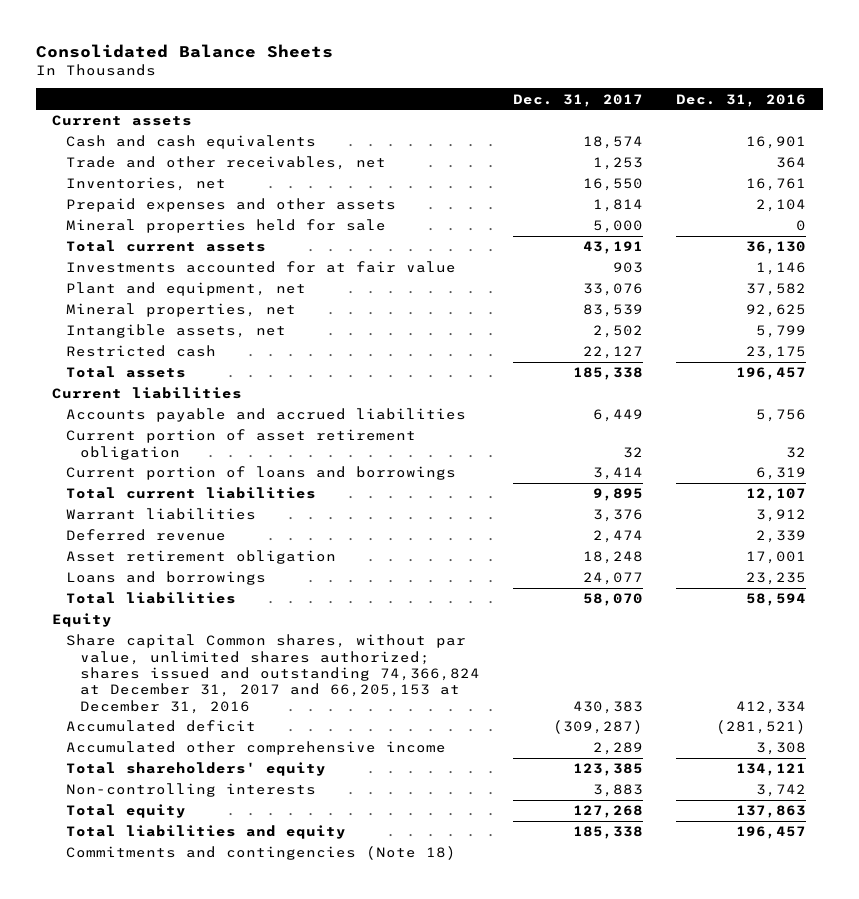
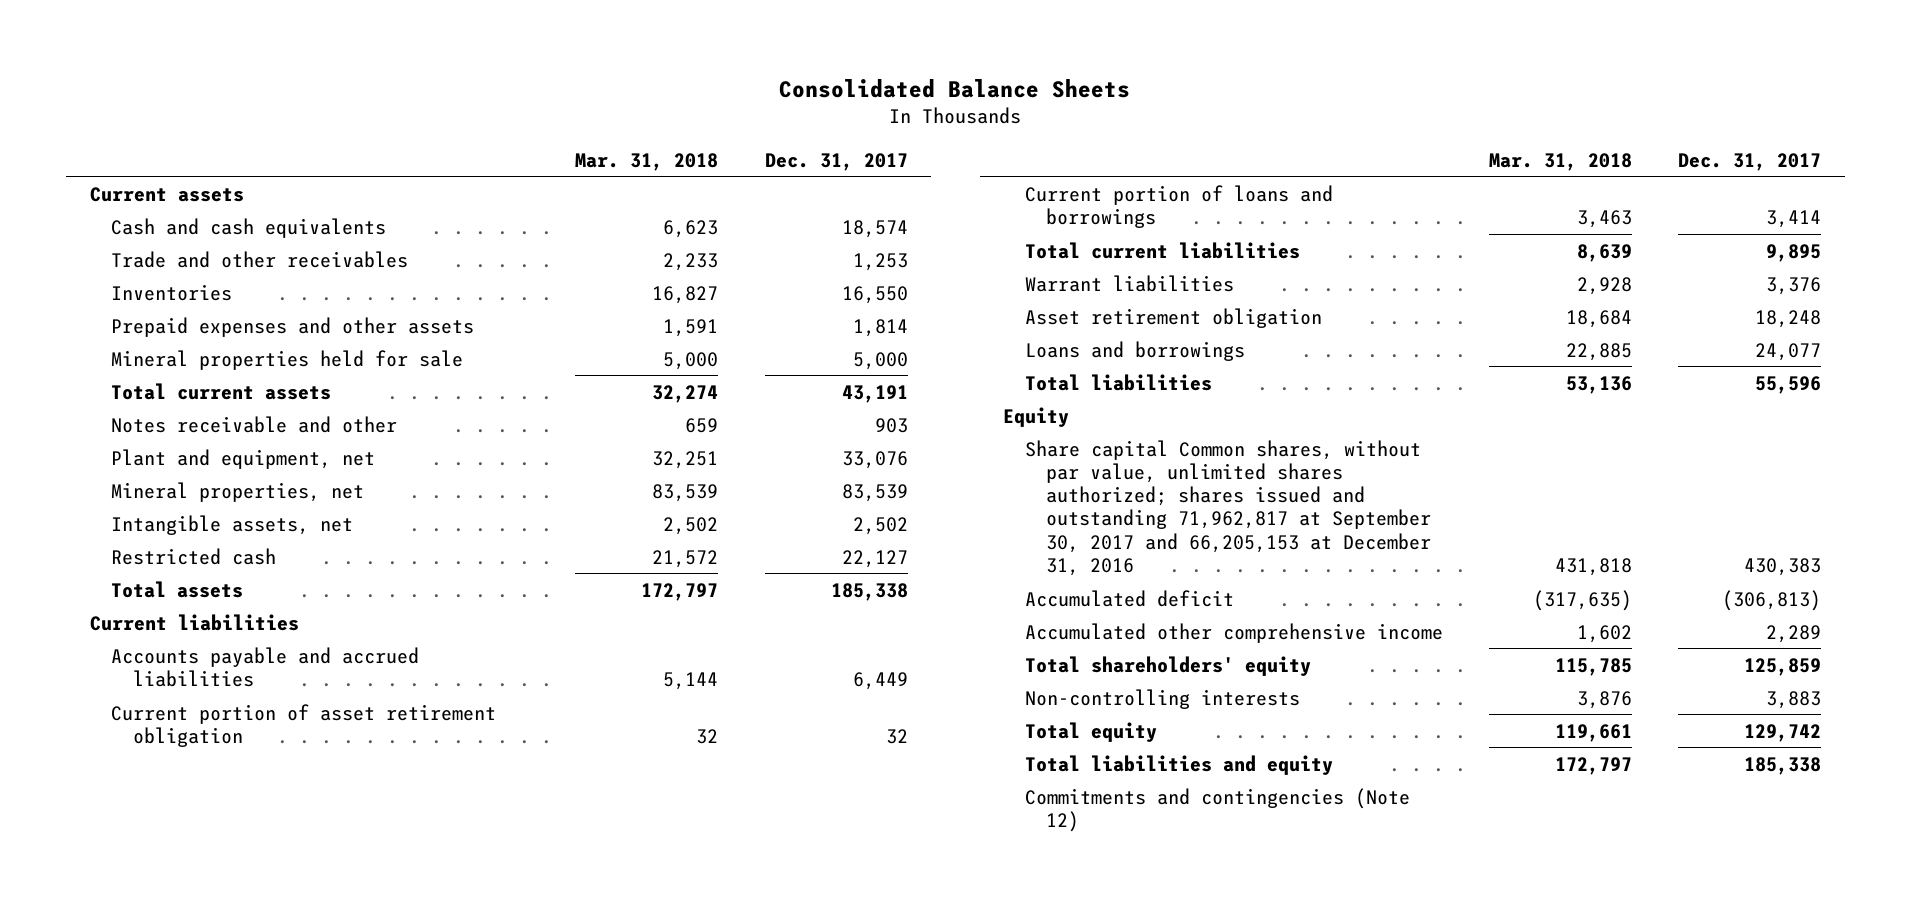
[676,93,807,107] Dec. 31, 2016 -> none
none -> [575,152,719,171] Mar. 31, 2018
[66,156,387,171] Trade and other receivables, net -> [111,250,409,268] Trade and other receivables
[66,177,227,192] Inventories, net -> [111,283,233,301] Inventories
[66,261,457,274] Investments accounted for at fair value -> [111,415,398,433] Notes receivable and other
[66,529,227,542] Deferred revenue -> none
[583,593,644,607] 58,070 -> [1755,375,1822,394] 55,596
[66,634,480,714] Share capital Common shares, without par value, unlimited shares authorized; shares issued and outstanding 74,366,824 at December 31, 2017 and 66,205,153 at December 31, 2016 -> [1024,439,1432,577] Share capital Common shares, without par value, unlimited shares authorized; shares issued and outstanding 71,962,817 at September 30, 2017 and 66,205,153 at December 31, 2016
[553,720,644,735] (309,287) -> [1722,589,1822,611] (306,813)
[573,763,644,777] 123,385 -> [1744,657,1822,676] 125,859
[573,805,644,819] 127,268 -> [1744,723,1822,742] 129,742
[66,846,457,861] Commitments and contingencies (Note 18) -> [1024,787,1410,832] Commitments and contingencies (Note 12)

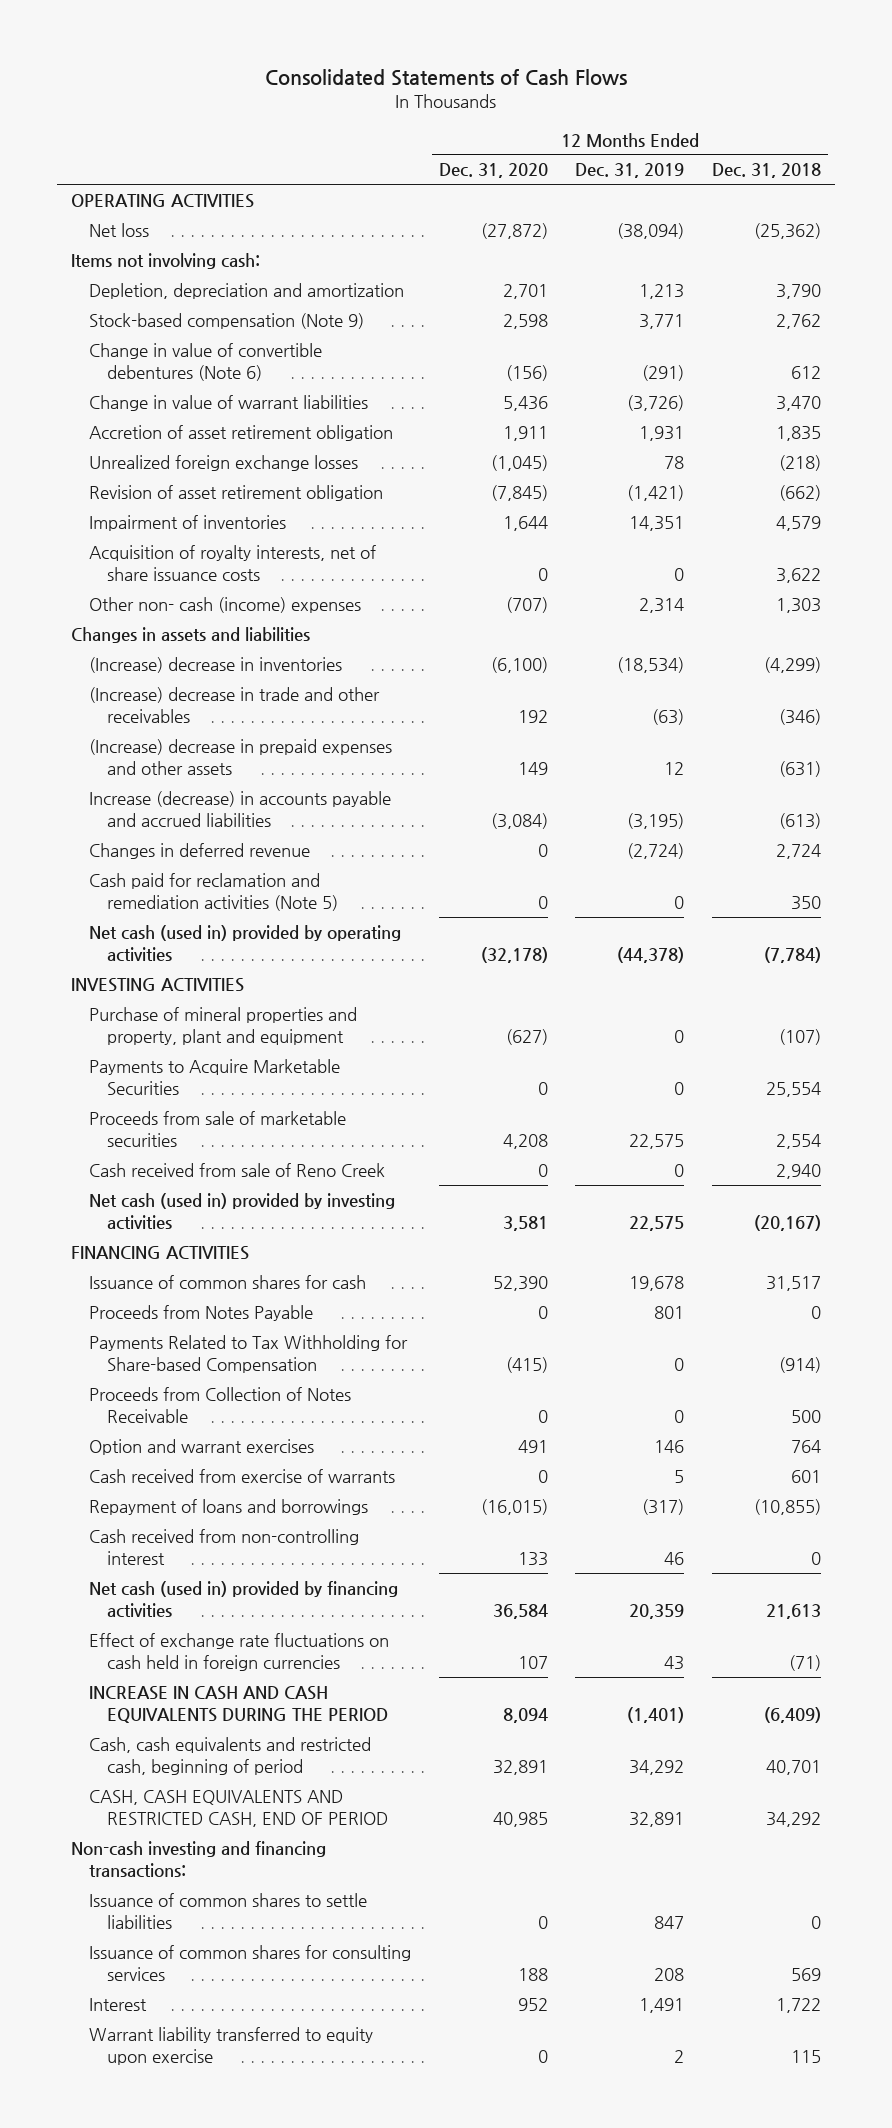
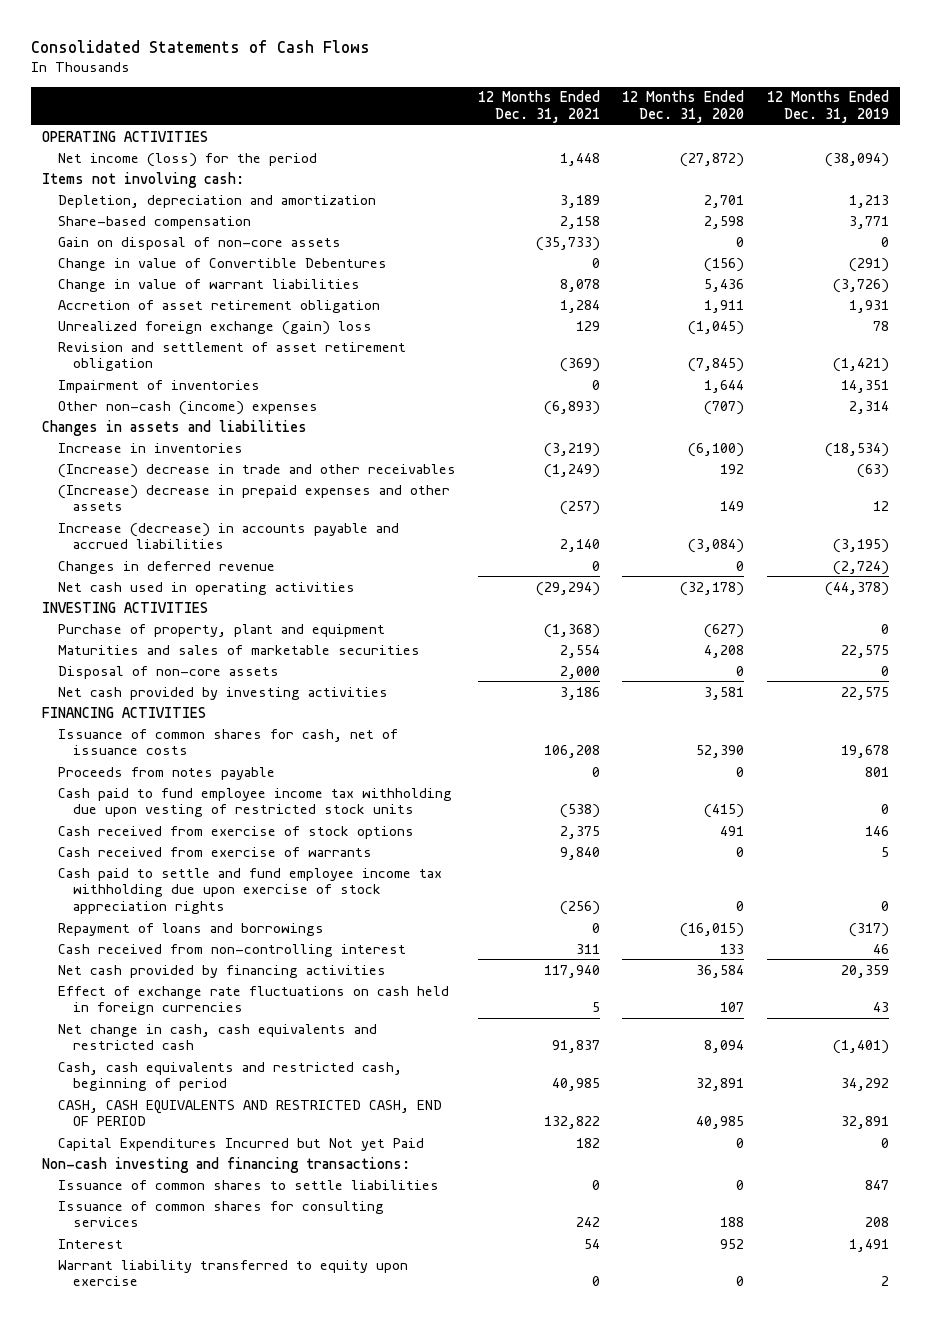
[711,163,821,179] Dec. 31, 2018 -> none
none -> [477,90,600,124] 12 Months Ended Dec. 31, 2021
[88,222,149,237] Net loss -> [57,152,317,167] Net income (loss) for the period
[88,312,364,329] Stock-based compensation (Note 9) -> [57,215,251,229] Share-based compensation
none -> [57,236,341,250] Gain on disposal of non-core assets
[88,342,322,381] Change in value of convertible debentures (Note 6) -> [57,257,387,271] Change in value of Convertible Debentures
[88,454,358,471] Unrealized foreign exchange losses -> [57,320,372,335] Unrealized foreign exchange (gain) loss
[88,484,383,501] Revision of asset retirement obligation -> [57,341,406,372] Revision and settlement of asset retirement obligation
[88,544,376,581] Acquisition of royalty interests, net of share issuance costs -> none
[88,596,361,613] Other non- cash (income) expenses -> [57,400,318,415] Other non-cash (income) expenses
[88,656,342,673] (Increase) decrease in inventories -> [57,442,243,453] Increase in inventories
[88,872,338,911] Cash paid for reclamation and remediation activities (Note 5) -> none
[88,924,401,962] Net cash (used in) provided by operating activities -> [57,581,355,595] Net cash used in operating activities
[88,1058,340,1095] Payments to Acquire Marketable Securities -> none
[88,1162,385,1177] Cash received from sale of Reno Creek -> none
[88,1006,357,1045] Purchase of mineral properties and property, plant and equipment -> [57,623,385,637] Purchase of property, plant and equipment
[88,1110,346,1147] Proceeds from sale of marketable securities -> [57,644,420,655] Maturities and sales of marketable securities
none -> [57,665,279,679] Disposal of non-core assets
[88,1192,395,1230] Net cash (used in) provided by investing activities -> [57,686,388,700] Net cash provided by investing activities
[88,1386,351,1423] Proceeds from Collection of Notes Receivable -> none
[88,1274,366,1289] Issuance of common shares for cash -> [57,728,398,756] Issuance of common shares for cash, net of issuance costs
[88,1304,313,1321] Proceeds from Notes Payable -> [57,766,275,780] Proceeds from notes payable
[88,1334,408,1373] Payments Related to Tax Withholding for Share-based Compensation -> [57,787,452,818] Cash paid to fund employee income tax withholding due upon vesting of restricted stock units
[88,1438,314,1455] Option and warrant exercises -> [57,825,414,839] Cash received from exercise of stock options
none -> [57,867,442,915] Cash paid to settle and fund employee income tax withholding due upon exercise of stock appreciation rights
[88,1580,398,1618] Net cash (used in) provided by financing activities -> [57,964,386,978] Net cash provided by financing activities
[88,1685,388,1723] INCREASE IN CASH AND CASH EQUIVALENTS DURING THE PERIOD -> [57,1023,377,1051] Net change in cash, cash equivalents and restricted cash
none -> [57,1137,424,1151] Capital Expenditures Incurred but Not yet Paid

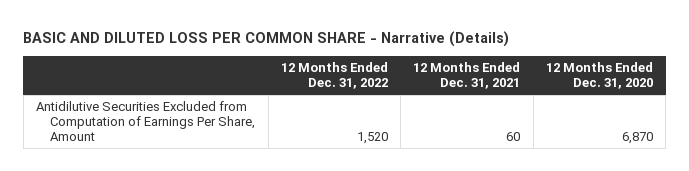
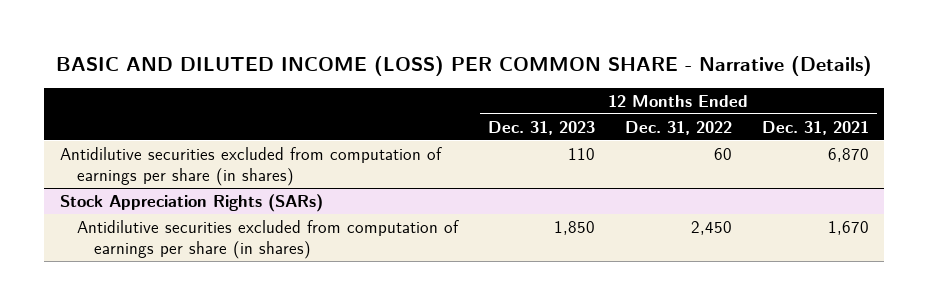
[23,31,510,48] BASIC AND DILUTED LOSS PER COMMON SHARE - Narrative (Details) -> [56,55,873,76] BASIC AND DILUTED INCOME (LOSS) PER COMMON SHARE - Narrative (Details)
[545,62,653,90] 12 Months Ended Dec. 31, 2020 -> none
none -> [487,120,595,135] Dec. 31, 2023
[36,101,256,142] Antidilutive Securities Excluded from Computation of Earnings Per Share, Amount -> [59,146,442,186] Antidilutive securities excluded from computation of earnings per share (in shares)
[356,132,388,145] 1,520 -> [713,147,732,160] 60
[506,132,521,142] 60 -> [828,147,870,162] 6,870
none -> [59,193,323,212] Stock Appreciation Rights (SARs)
none -> [76,219,459,259] Antidilutive securities excluded from computation of earnings per share (in shares)

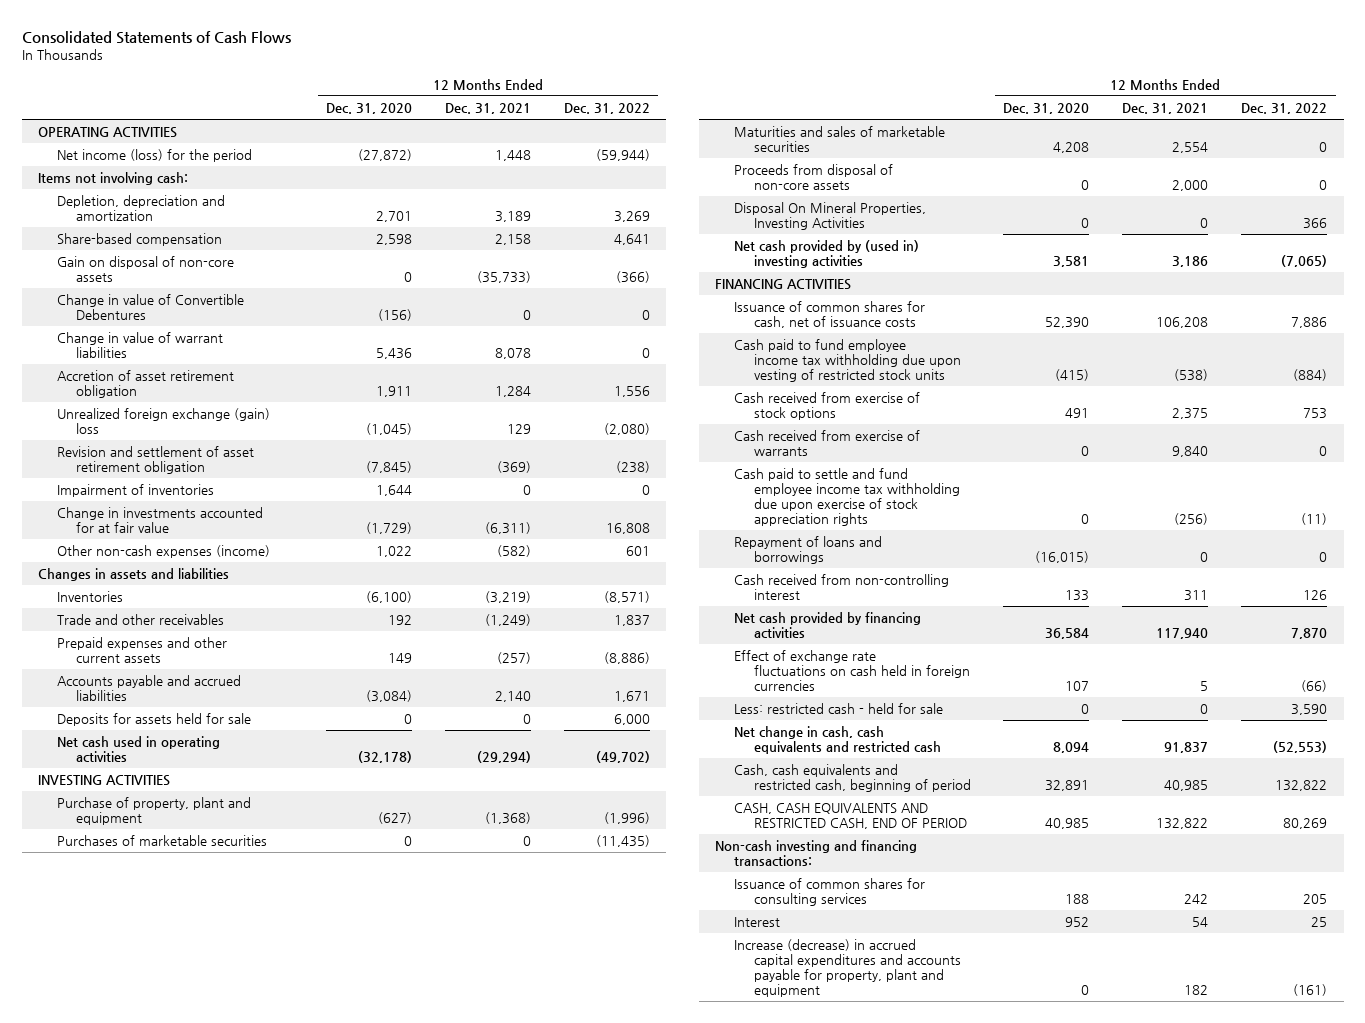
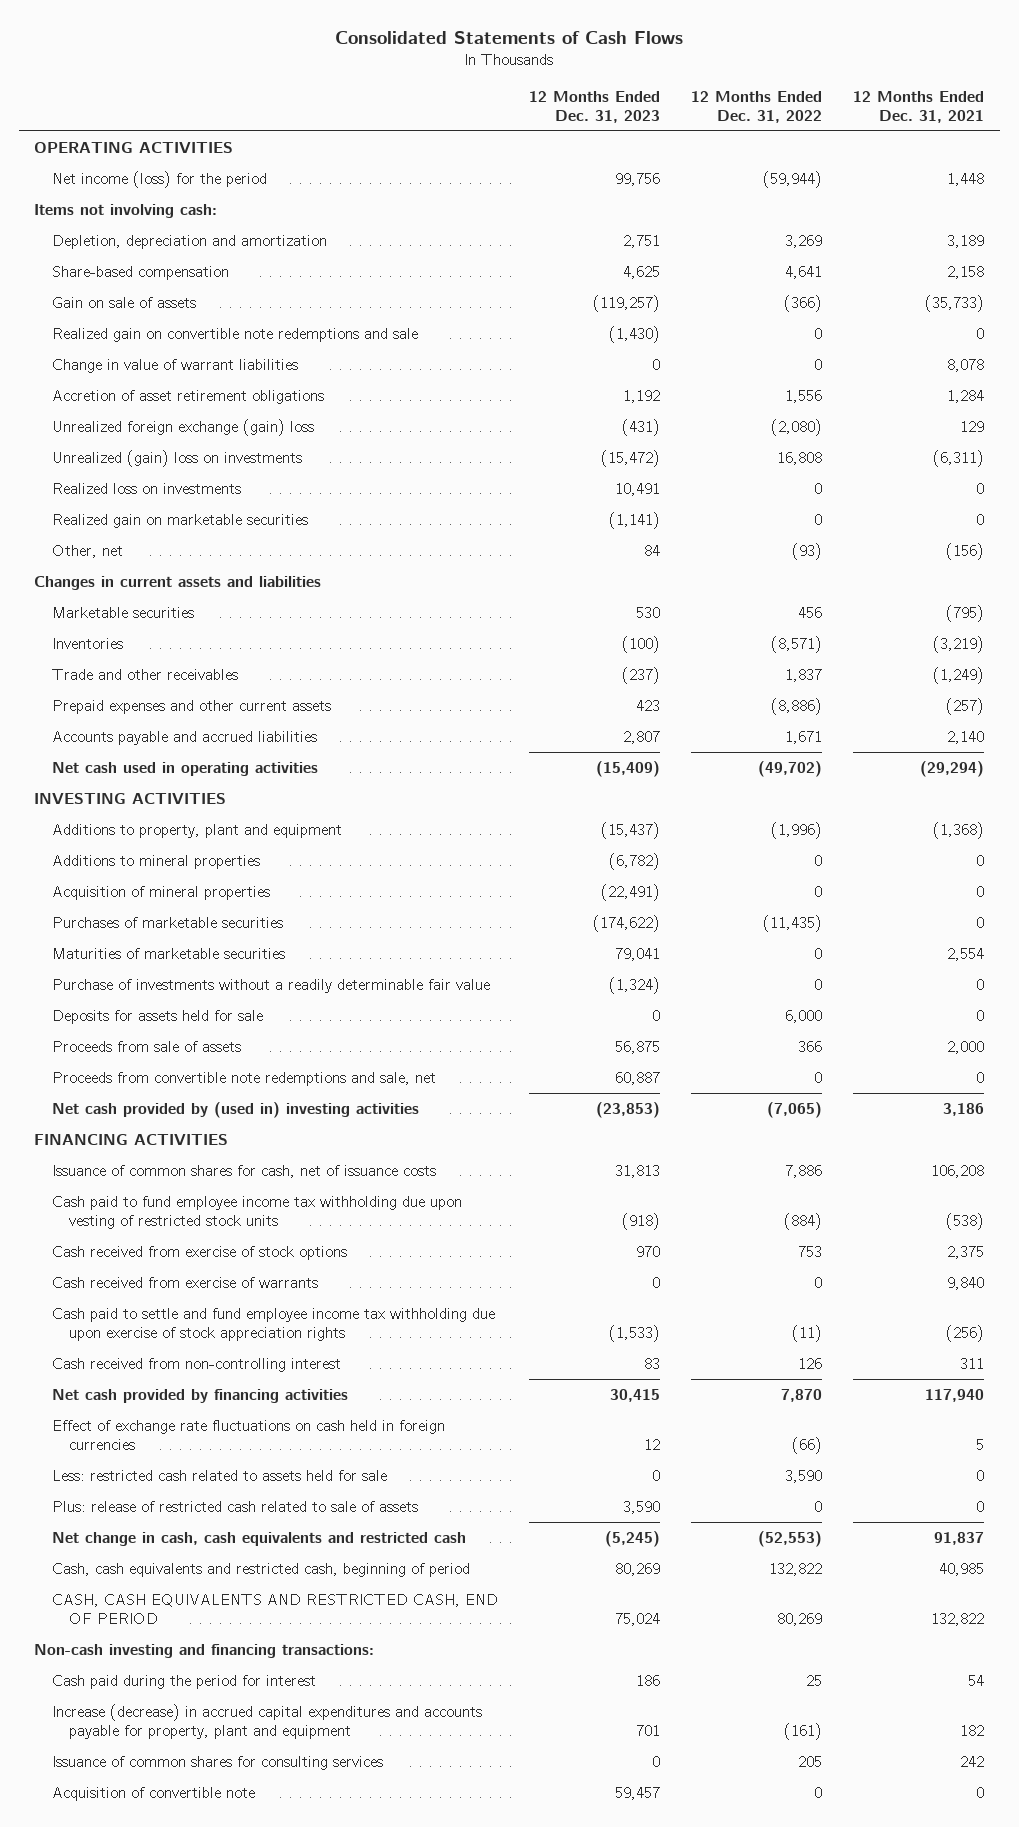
[326,103,413,115] Dec. 31, 2020 -> none
none -> [529,91,661,123] 12 Months Ended Dec. 31, 2023
[57,294,245,321] Change in value of Convertible Debentures -> none
[57,256,235,283] Gain on disposal of non-core assets -> [51,296,196,308] Gain on sale of assets
none -> [51,327,418,342] Realized gain on convertible note redemptions and sale
[57,370,235,399] Accretion of asset retirement obligation -> [51,389,324,404] Accretion of asset retirement obligations
[57,446,255,475] Revision and settlement of asset retirement obligation -> none
[57,484,215,498] Impairment of inventories -> none
[57,545,271,559] Other non-cash expenses (income) -> none
[57,507,264,534] Change in investments accounted for at fair value -> [51,449,302,467] Unrealized (gain) loss on investments
none -> [51,482,241,494] Realized loss on investments
none -> [51,513,308,528] Realized gain on marketable securities
none -> [51,544,123,558] Other, net
[38,568,230,582] Changes in assets and liabilities -> [34,575,322,590] Changes in current assets and liabilities
none -> [51,606,194,618] Marketable securities
[57,797,252,826] Purchase of property, plant and equipment -> [51,823,342,838] Additions to property, plant and equipment
none -> [51,854,260,869] Additions to mineral properties
none -> [51,885,270,900] Acquisition of mineral properties
[734,202,927,231] Disposal On Mineral Properties, Investing Activities -> none
[734,126,946,153] Maturities and sales of marketable securities -> [51,947,285,959] Maturities of marketable securities
none -> [51,978,490,993] Purchase of investments without a readily determinable fair value
[57,713,252,727] Deposits for assets held for sale -> [51,1009,263,1024] Deposits for assets held for sale
[734,164,894,191] Proceeds from disposal of non-core assets -> [51,1040,241,1052] Proceeds from sale of assets
[1319,180,1328,191] 0 -> [798,1040,823,1052] 366
none -> [51,1071,436,1086] Proceeds from convertible note redemptions and sale, net
[734,536,883,565] Repayment of loans and borrowings -> none
[734,703,944,715] Less: restricted cash - held for sale -> [51,1469,387,1481] Less: restricted cash related to assets held for sale
none -> [51,1500,418,1512] Plus: release of restricted cash related to sale of assets
[734,917,781,928] Interest -> [51,1674,316,1689] Cash paid during the period for interest
[734,878,926,907] Issuance of common shares for consulting services -> [51,1755,383,1770] Issuance of common shares for consulting services
none -> [51,1786,255,1801] Acquisition of convertible note

